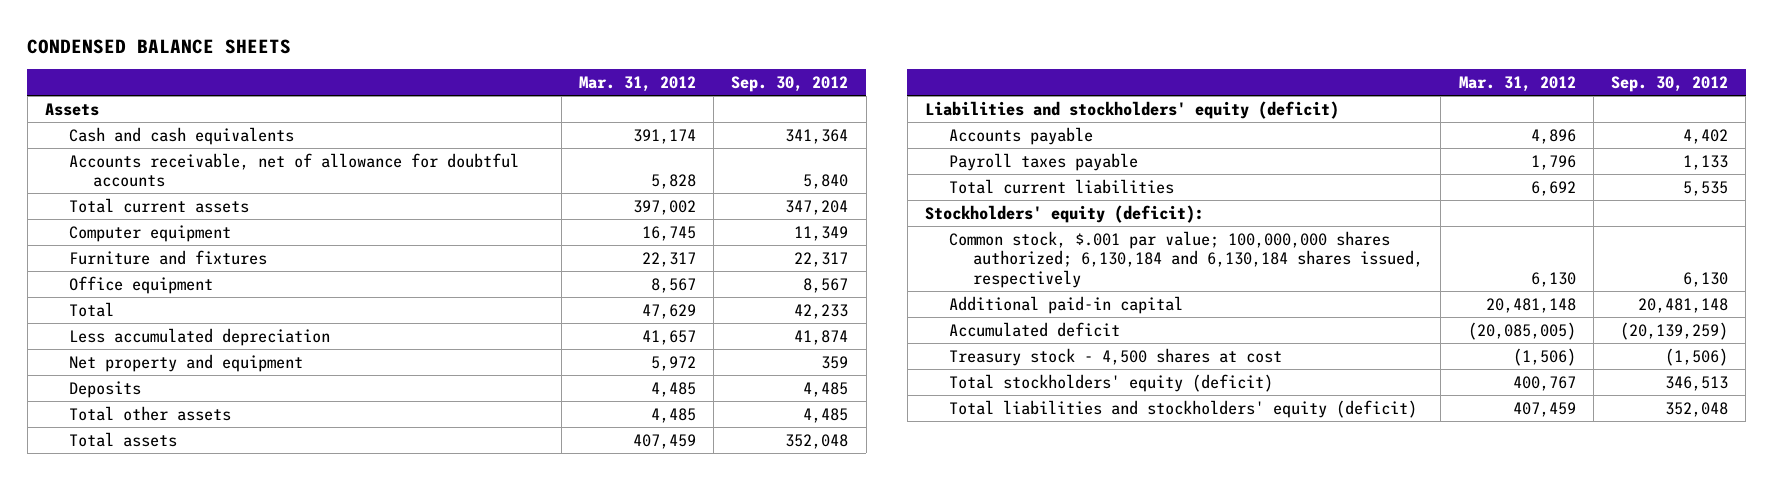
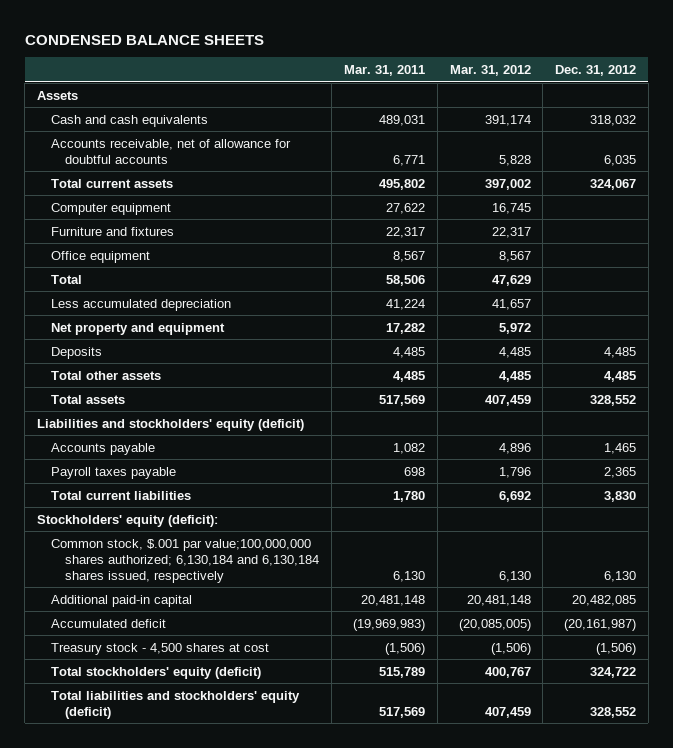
[731,75,849,92] Sep. 30, 2012 -> none
none -> [344,65,426,77] Mar. 31, 2011
none -> [555,65,637,77] Dec. 31, 2012
[949,230,1424,288] Common stock, $.001 par value; 100,000,000 shares authorized; 6,130,184 and 6,130,184 shares issued, respectively -> [51,538,320,583] Common stock, $.001 par value;100,000,000 shares authorized; 6,130,184 and 6,130,184 shares issued, respectively

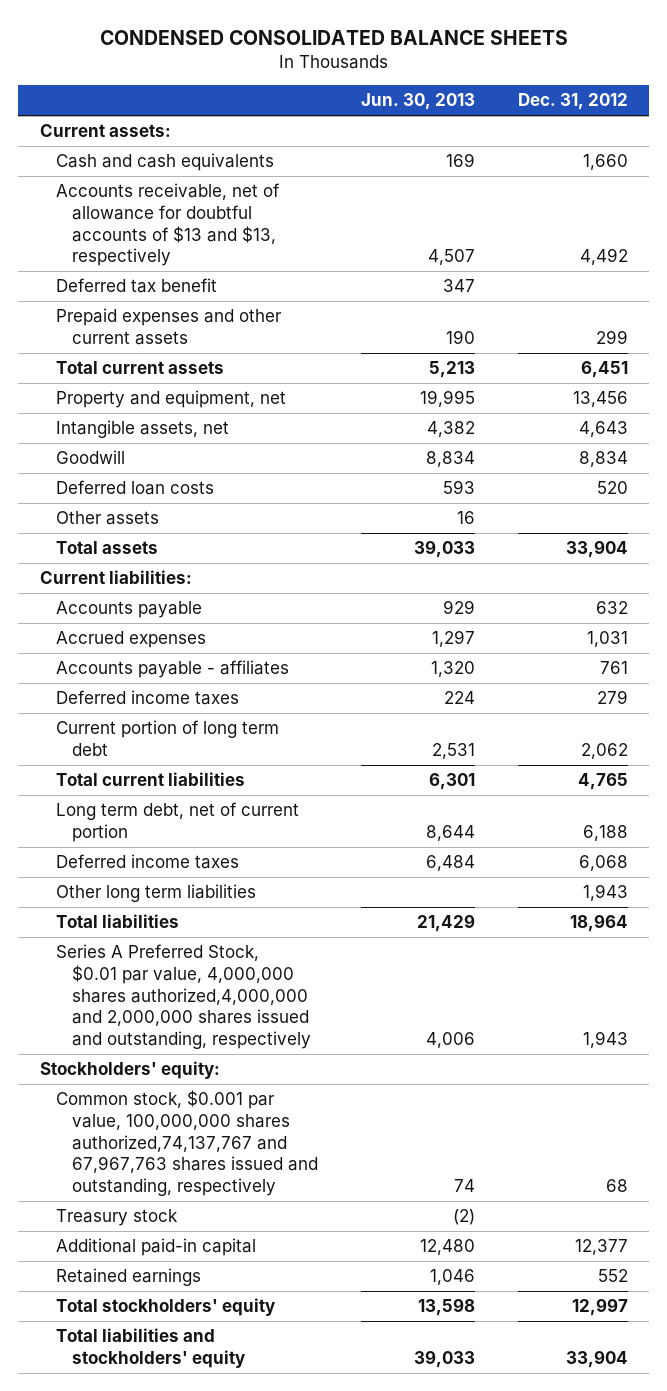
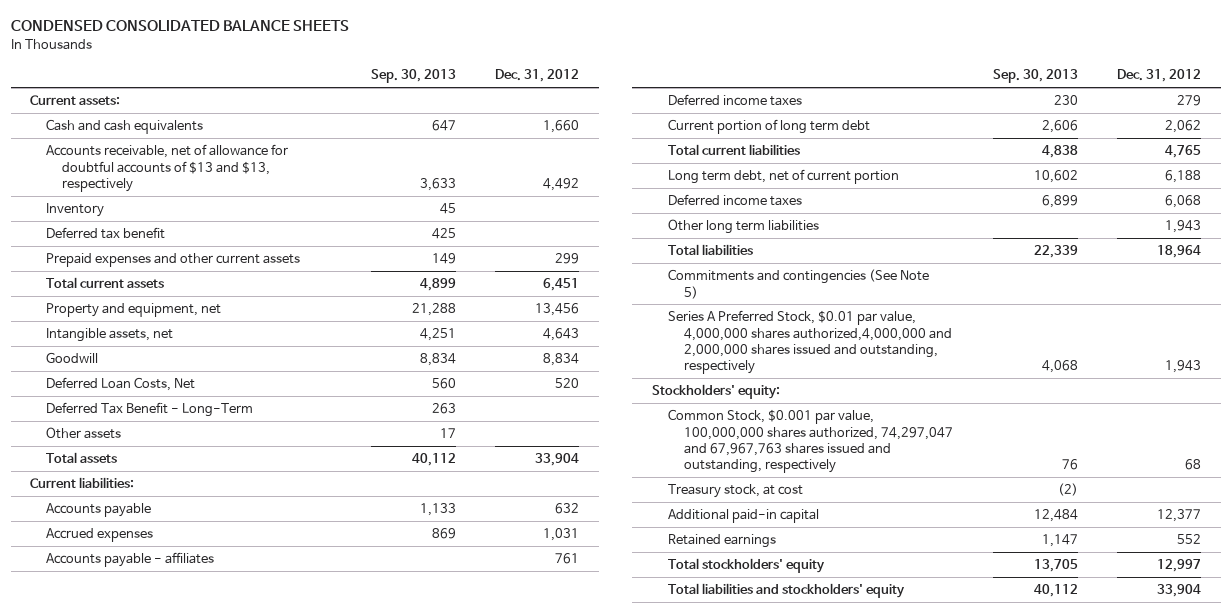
[360,93,475,111] Jun. 30, 2013 -> none
none -> [370,69,456,84] Sep. 30, 2013
none -> [46,203,105,218] Inventory
[55,480,214,496] Deferred loan costs -> [46,377,196,392] Deferred Loan Costs, Net
none -> [46,402,254,418] Deferred Tax Benefit - Long-Term
none -> [668,269,930,299] Commitments and contingencies (See Note 5)
[55,1090,319,1197] Common stock, $0.001 par value, 100,000,000 shares authorized,74,137,767 and 67,967,763 shares issued and outstanding, respectively -> [668,409,954,474] Common Stock, $0.001 par value, 100,000,000 shares authorized, 74,297,047 and 67,967,763 shares issued and outstanding, respectively
[55,1209,178,1227] Treasury stock -> [668,484,804,499] Treasury stock, at cost

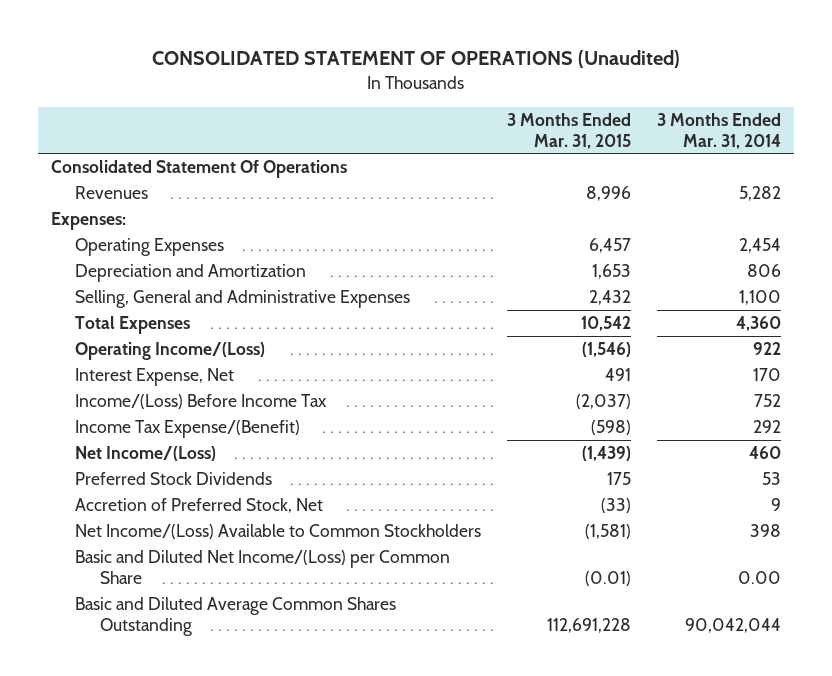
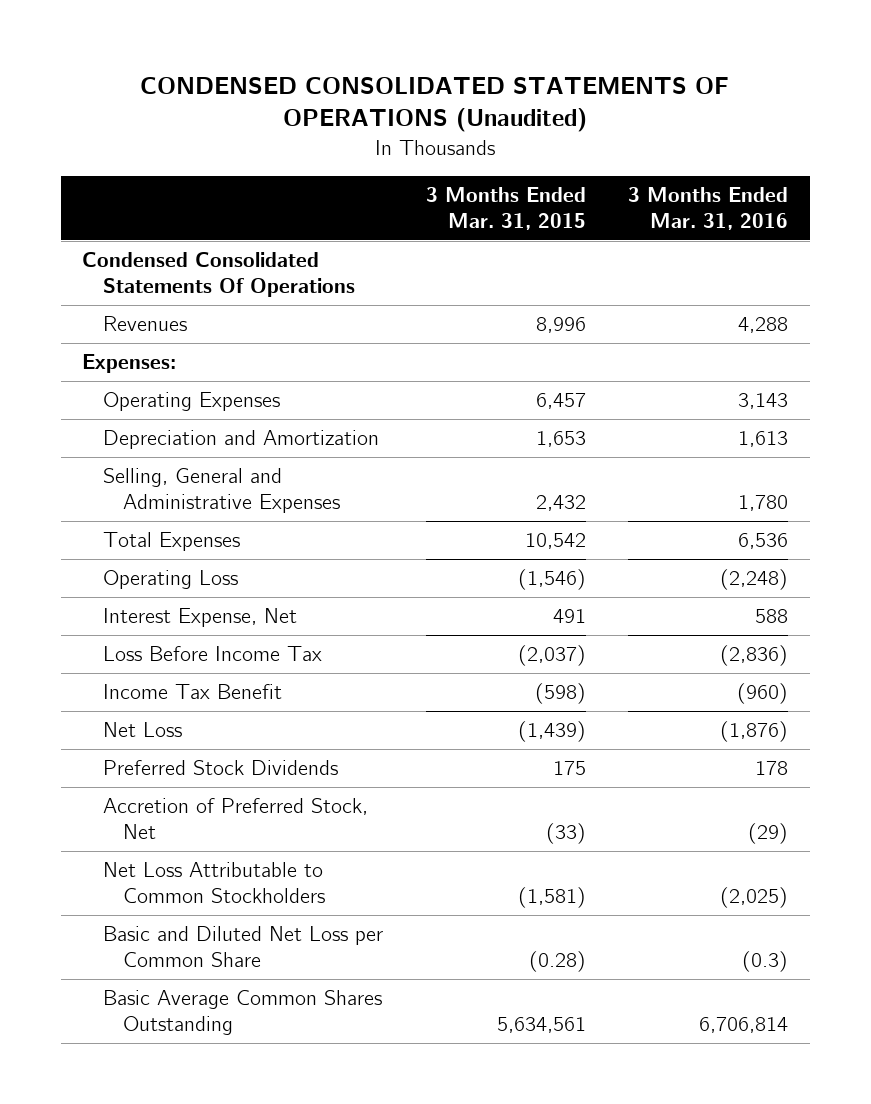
[151,50,680,69] CONSOLIDATED STATEMENT OF OPERATIONS (Unaudited) -> [140,76,730,133] CONDENSED CONSOLIDATED STATEMENTS OF OPERATIONS (Unaudited)
[656,112,781,149] 3 Months Ended Mar. 31, 2014 -> none
none -> [628,186,789,231] 3 Months Ended Mar. 31, 2016
[50,159,347,178] Consolidated Statement Of Operations -> [82,252,355,298] Condensed Consolidated Statements Of Operations
[75,341,266,360] Operating Income/(Loss) -> [102,570,238,590] Operating Loss
[75,393,328,409] Income/(Loss) Before Income Tax -> [102,646,322,662] Loss Before Income Tax
[75,419,301,438] Income Tax Expense/(Benefit) -> [102,684,282,700] Income Tax Benefit
[75,445,217,461] Net Income/(Loss) -> [102,722,182,738] Net Loss
[75,523,482,539] Net Income/(Loss) Available to Common Stockholders -> [102,862,326,904] Net Loss Attributable to Common Stockholders
[75,549,451,584] Basic and Diluted Net Income/(Loss) per Common Share -> [102,926,383,968] Basic and Diluted Net Loss per Common Share
[585,570,632,586] (0.01) -> [528,951,586,973] (0.28)
[75,596,397,636] Basic and Diluted Average Common Shares Outstanding -> [102,990,382,1036] Basic Average Common Shares Outstanding
[547,617,632,633] 112,691,228 -> [496,1017,586,1034] 5,634,561

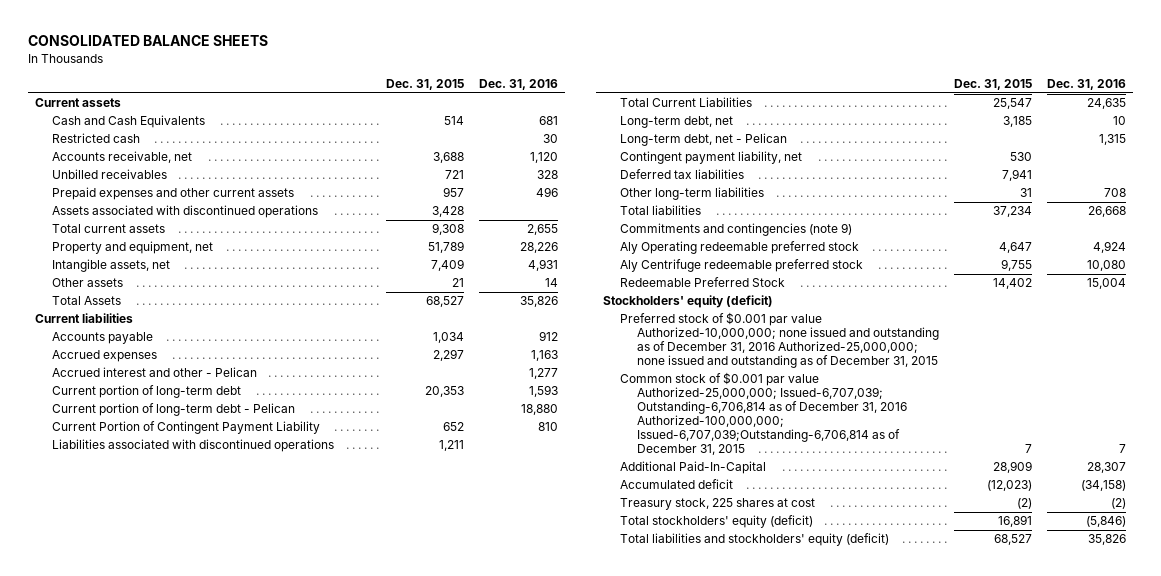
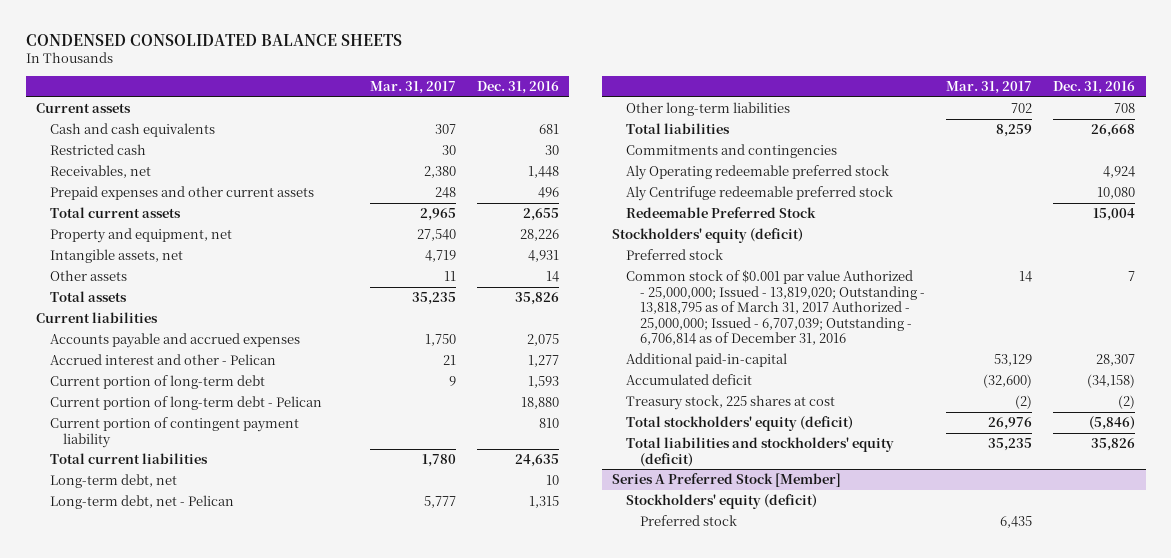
[27,35,268,47] CONSOLIDATED BALANCE SHEETS -> [25,33,402,46] CONDENSED CONSOLIDATED BALANCE SHEETS
[386,79,465,91] Dec. 31, 2015 -> none
none -> [369,81,456,95] Mar. 31, 2017
[52,115,206,129] Cash and Cash Equivalents -> [49,123,215,138] Cash and cash equivalents
[52,169,168,180] Unbilled receivables -> none
[52,151,193,164] Accounts receivable, net -> [49,165,151,179] Receivables, net
[529,152,558,164] 1,120 -> [527,166,559,179] 1,448
[52,205,319,219] Assets associated with discontinued operations -> none
[52,296,122,306] Total Assets -> [49,291,127,303] Total assets
[52,332,154,345] Accounts payable -> none
[52,350,158,363] Accrued expenses -> none
none -> [49,333,300,349] Accounts payable and accrued expenses
[52,439,335,453] Liabilities associated with discontinued operations -> none
[52,421,321,435] Current Portion of Contingent Payment Liability -> [49,417,299,448] Current portion of contingent payment liability
[620,97,753,108] Total Current Liabilities -> [49,453,208,465] Total current liabilities
[620,151,803,165] Contingent payment liability, net -> none
[620,169,745,180] Deferred tax liabilities -> none
[620,223,853,237] Commitments and contingencies (note 9) -> [626,144,838,159] Commitments and contingencies
[620,312,940,369] Preferred stock of $0.001 par value Authorized-10,000,000; none issued and outstanding as of December 31, 2016 Authorized-25,000,000; none issued and outstanding as of December 31, 2015 -> [626,249,724,261] Preferred stock
[620,372,908,456] Common stock of $0.001 par value Authorized-25,000,000; Issued-6,707,039; Outstanding-6,706,814 as of December 31, 2016 Authorized-100,000,000; Issued-6,707,039;Outstanding-6,706,814 as of December 31, 2015 -> [626,270,925,346] Common stock of $0.001 par value Authorized - 25,000,000; Issued - 13,819,020; Outstanding - 13,818,795 as of March 31, 2017 Authorized - 25,000,000; Issued - 6,707,039; Outstanding - 6,706,814 as of December 31, 2016
[620,461,767,475] Additional Paid-In-Capital -> [626,353,788,368] Additional paid-in-capital
none -> [612,473,842,488] Series A Preferred Stock [Member]
none -> [626,494,818,510] Stockholders' equity (deficit)
none -> [639,515,737,527] Preferred stock

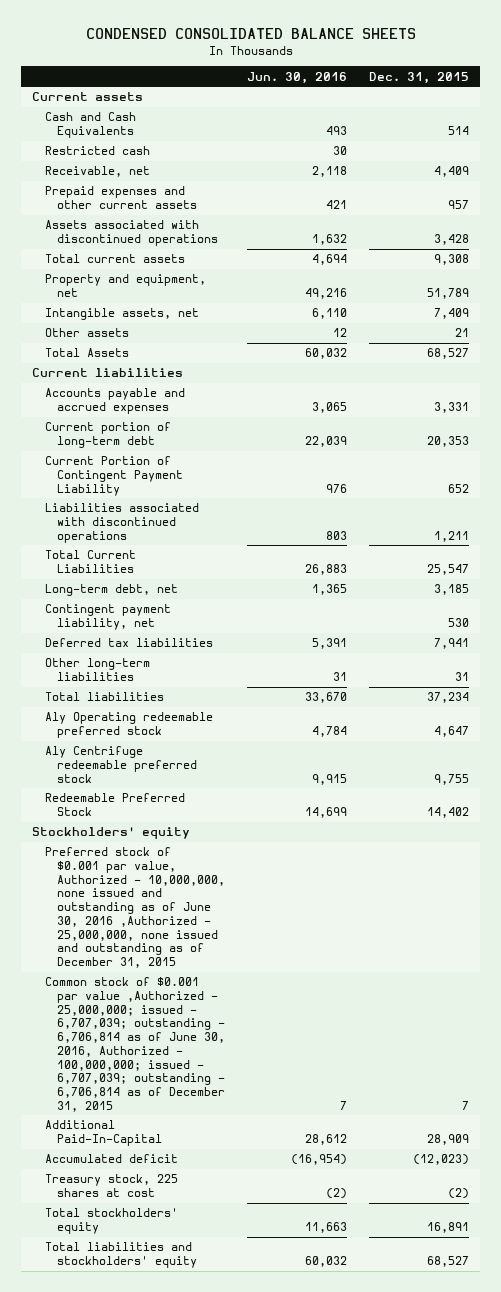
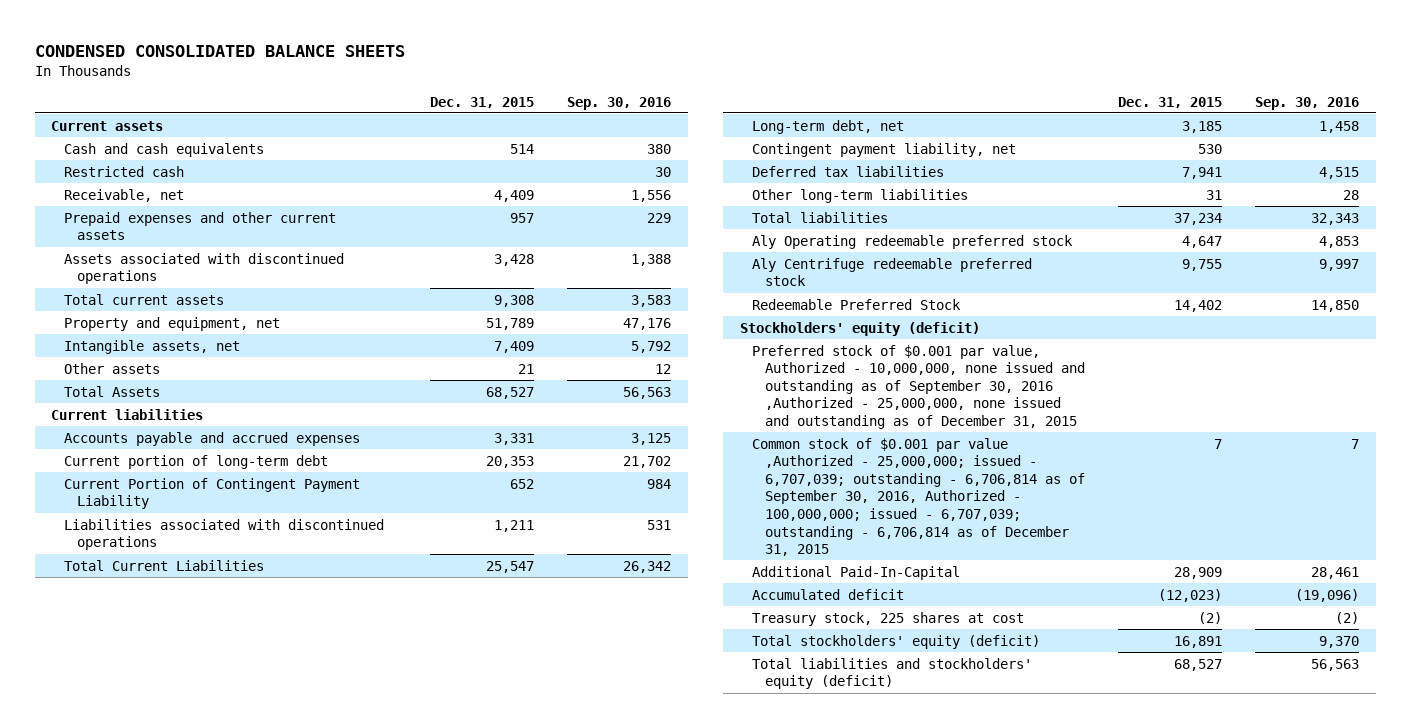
[247,71,348,84] Jun. 30, 2016 -> none
none -> [567,96,672,110] Sep. 30, 2016
[44,112,136,139] Cash and Cash Equivalents -> [64,142,265,157] Cash and cash equivalents
[31,827,190,840] Stockholders' equity -> [739,321,980,336] Stockholders' equity (deficit)
[44,847,226,968] Preferred stock of $0.001 par value, Authorized - 10,000,000, none issued and outstanding as of June 30, 2016 ,Authorized - 25,000,000, none issued and outstanding as of December 31, 2015 -> [752,344,1086,429] Preferred stock of $0.001 par value, Authorized - 10,000,000, none issued and outstanding as of September 30, 2016 ,Authorized - 25,000,000, none issued and outstanding as of December 31, 2015
[44,977,226,1112] Common stock of $0.001 par value ,Authorized - 25,000,000; issued - 6,707,039; outstanding - 6,706,814 as of June 30, 2016, Authorized - 100,000,000; issued - 6,707,039; outstanding - 6,706,814 as of December 31, 2015 -> [752,437,1086,557] Common stock of $0.001 par value ,Authorized - 25,000,000; issued - 6,707,039; outstanding - 6,706,814 as of September 30, 2016, Authorized - 100,000,000; issued - 6,707,039; outstanding - 6,706,814 as of December 31, 2015
[44,1208,178,1235] Total stockholders' equity -> [752,634,1041,649] Total stockholders' equity (deficit)
[44,1242,198,1269] Total liabilities and stockholders' equity -> [752,657,1033,690] Total liabilities and stockholders' equity (deficit)

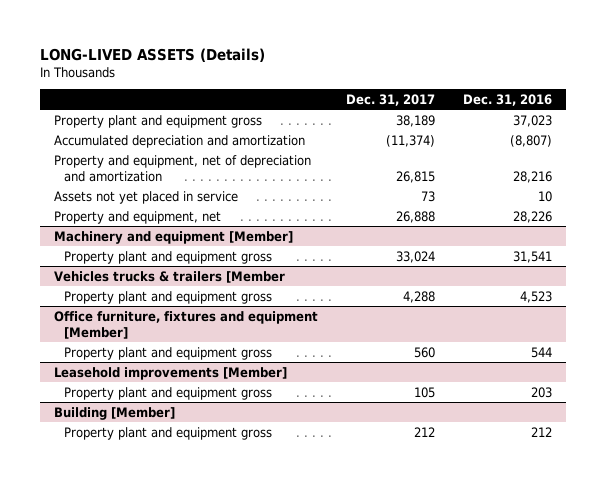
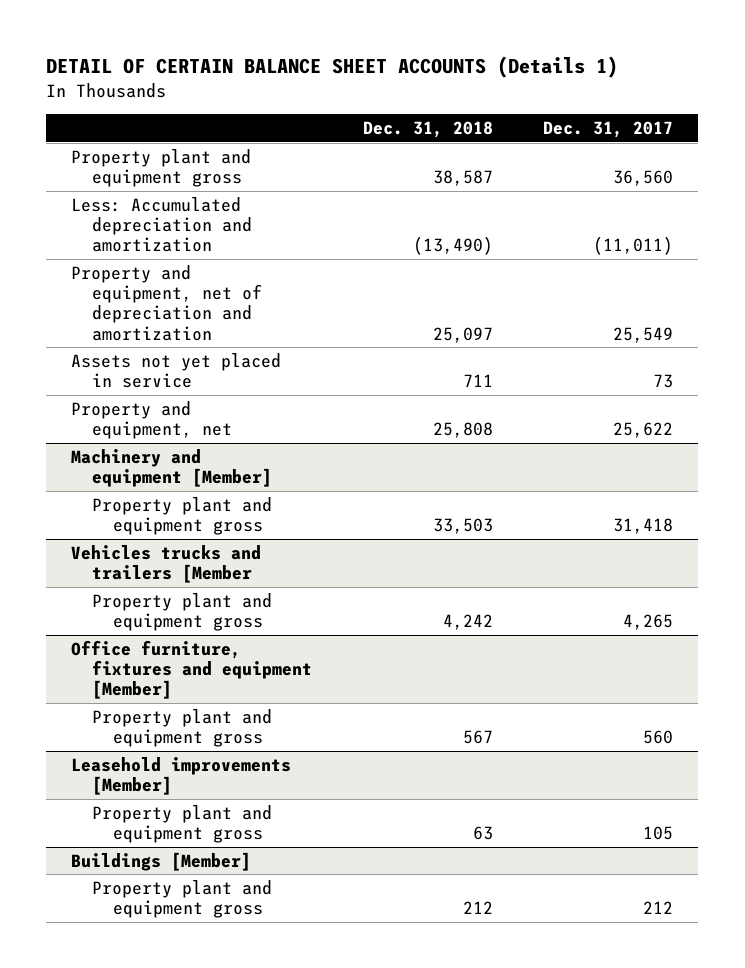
[40,47,266,62] LONG-LIVED ASSETS (Details) -> [46,56,619,79] DETAIL OF CERTAIN BALANCE SHEET ACCOUNTS (Details 1)
[463,93,553,106] Dec. 31, 2016 -> none
none -> [362,120,493,138] Dec. 31, 2018
[396,114,436,127] 38,189 -> [613,170,674,187] 36,560
[54,134,306,148] Accumulated depreciation and amortization -> [71,196,253,253] Less: Accumulated depreciation and amortization
[386,134,436,147] (11,374) -> [593,236,674,256] (11,011)
[396,170,436,183] 26,815 -> [613,326,674,343] 25,549
[396,210,436,223] 26,888 -> [613,422,674,439] 25,622
[396,250,436,263] 33,024 -> [613,518,674,535] 31,418
[54,270,286,283] Vehicles trucks & trailers [Member -> [71,544,262,584] Vehicles trucks and trailers [Member
[403,290,436,303] 4,288 -> [623,614,674,631] 4,265
[54,406,176,420] Building [Member] -> [71,851,252,871] Buildings [Member]

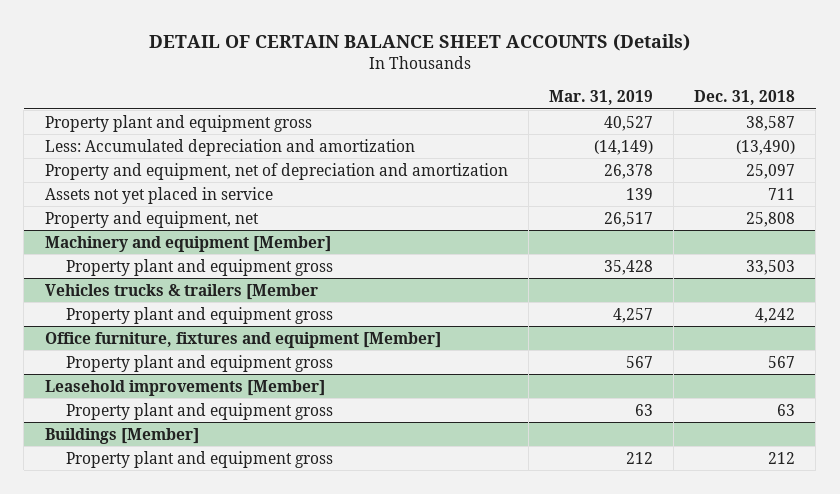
[46,56,619,79] DETAIL OF CERTAIN BALANCE SHEET ACCOUNTS (Details 1) -> [148,34,690,52] DETAIL OF CERTAIN BALANCE SHEET ACCOUNTS (Details)
[543,120,674,138] Dec. 31, 2017 -> none
none -> [548,90,653,106] Mar. 31, 2019
[71,544,262,584] Vehicles trucks and trailers [Member -> [44,283,318,300] Vehicles trucks & trailers [Member

